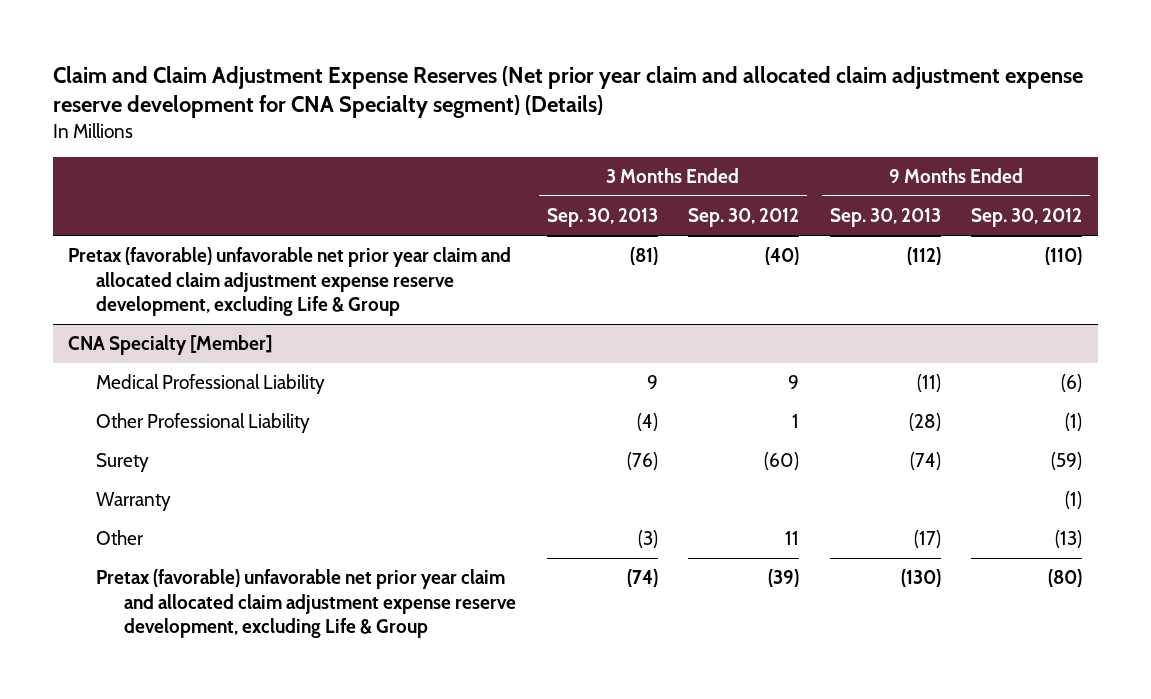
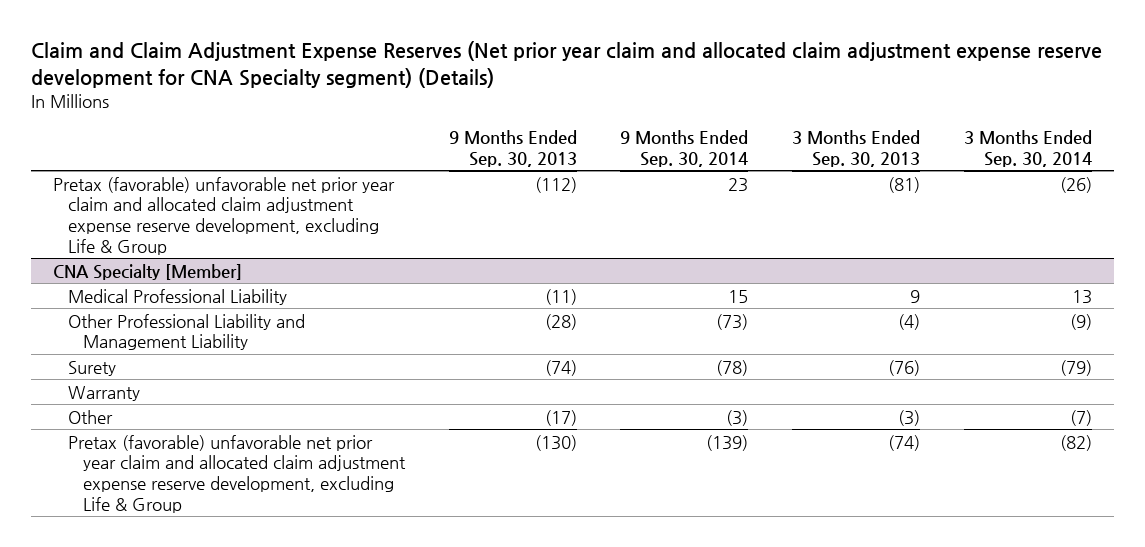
[688,208,800,228] Sep. 30, 2012 -> none
[971,208,1083,228] Sep. 30, 2012 -> none
none -> [620,129,749,167] 9 Months Ended Sep. 30, 2014
none -> [963,129,1092,167] 3 Months Ended Sep. 30, 2014
[96,413,311,434] Other Professional Liability -> [67,313,305,351] Other Professional Liability and Management Liability

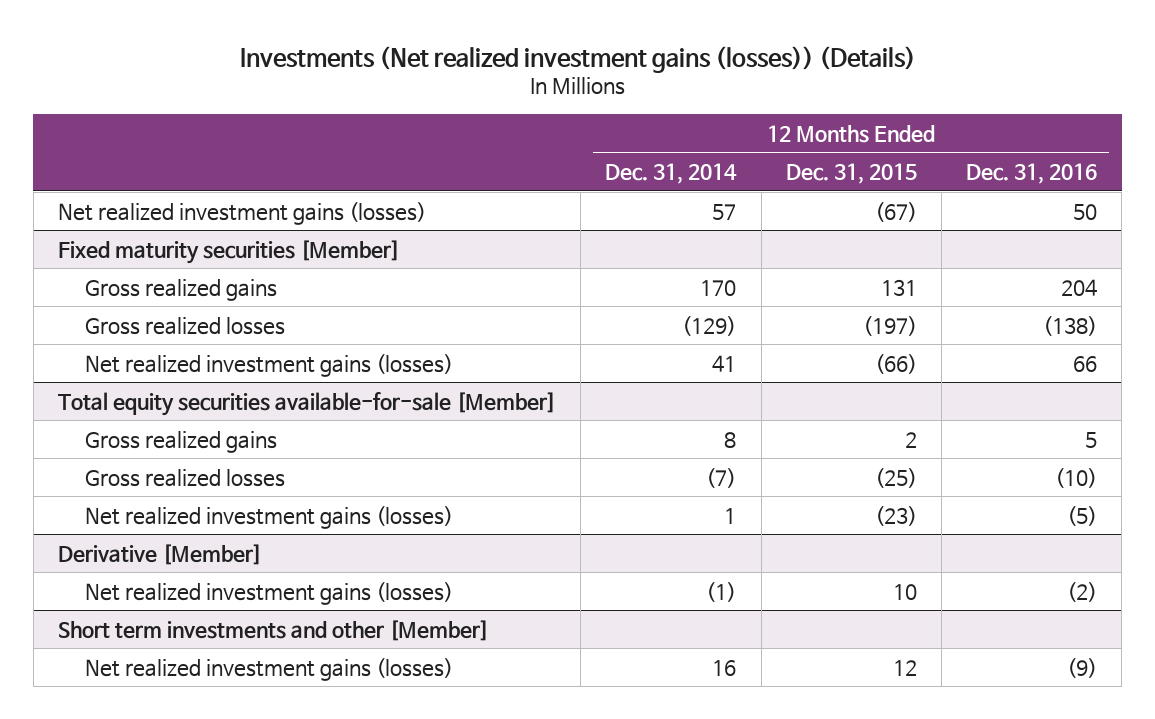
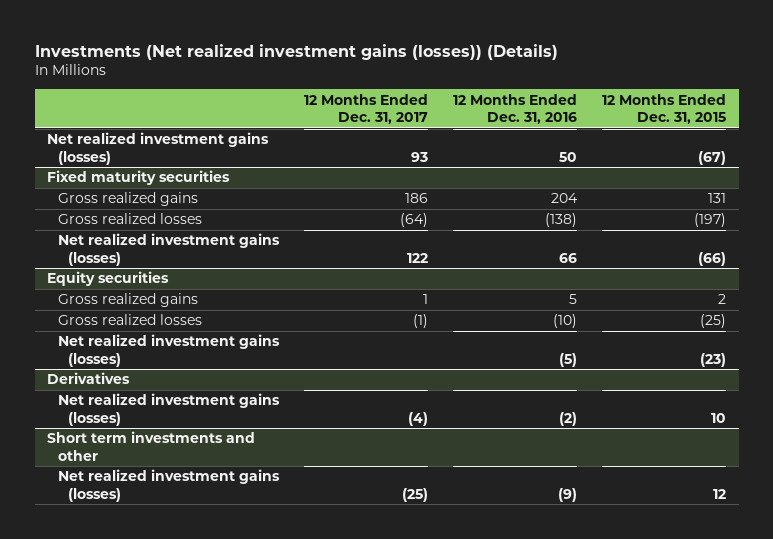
[605,163,738,185] Dec. 31, 2014 -> none
none -> [303,93,428,124] 12 Months Ended Dec. 31, 2017
[58,239,401,264] Fixed maturity securities [Member] -> [47,170,231,186] Fixed maturity securities
[58,391,557,416] Total equity securities available-for-sale [Member] -> [47,271,170,287] Equity securities
[58,543,263,565] Derivative [Member] -> [47,372,131,385] Derivatives
[58,619,490,641] Short term investments and other [Member] -> [47,431,256,461] Short term investments and other

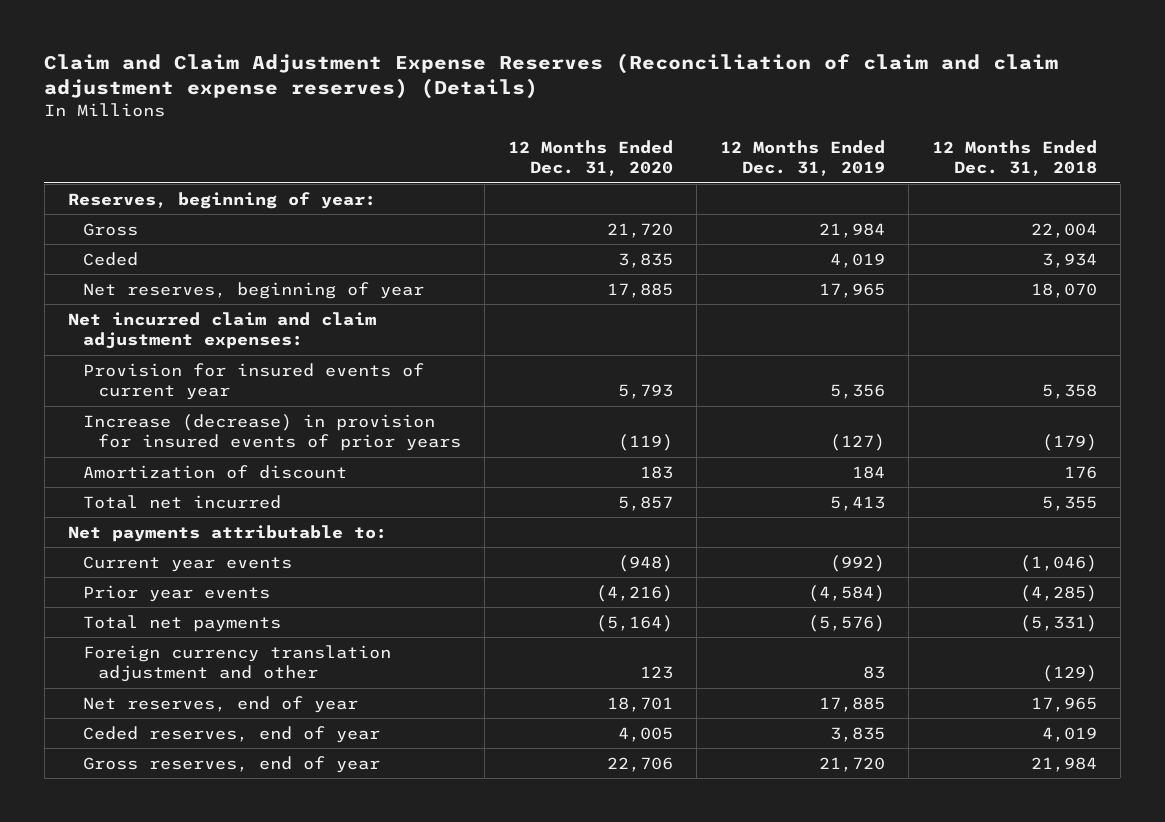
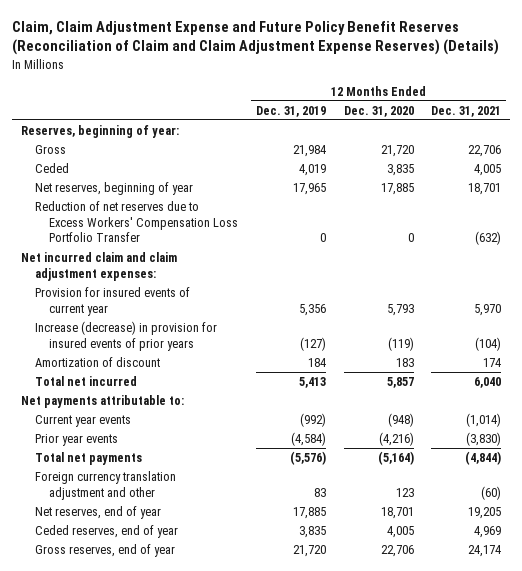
[44,53,1059,100] Claim and Claim Adjustment Expense Reserves (Reconciliation of claim and claim adjustment expense reserves) (Details) -> [11,20,499,56] Claim, Claim Adjustment Expense and Future Policy Benefit Reserves (Reconciliation of Claim and Claim Adjustment Expense Reserves) (Details)
[931,139,1097,177] 12 Months Ended Dec. 31, 2018 -> none
none -> [431,105,502,117] Dec. 31, 2021
none -> [34,201,238,243] Reduction of net reserves due to Excess Workers' Compensation Loss Portfolio Transfer

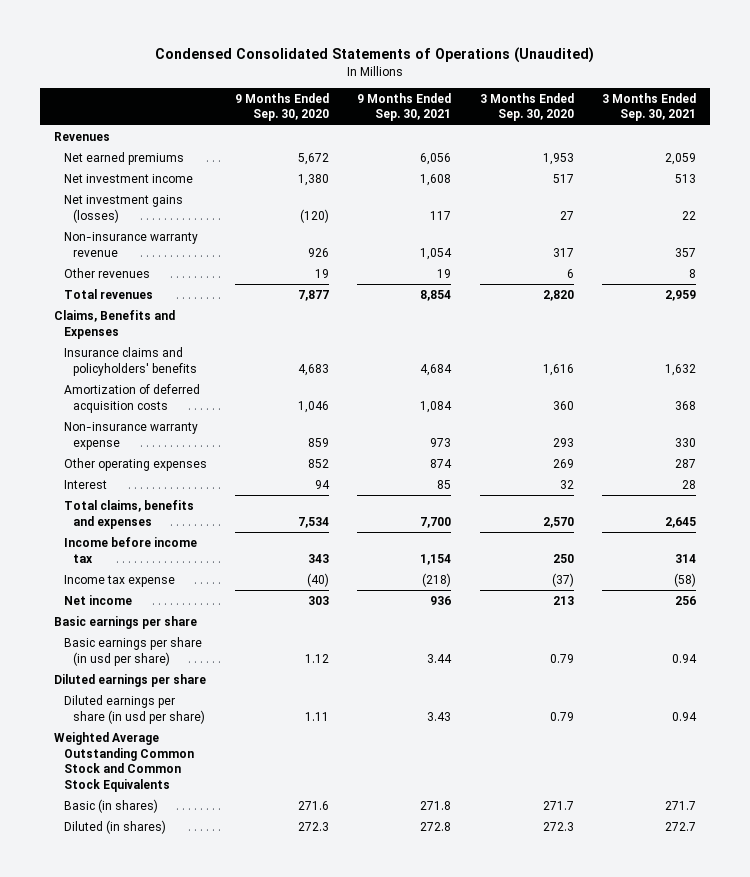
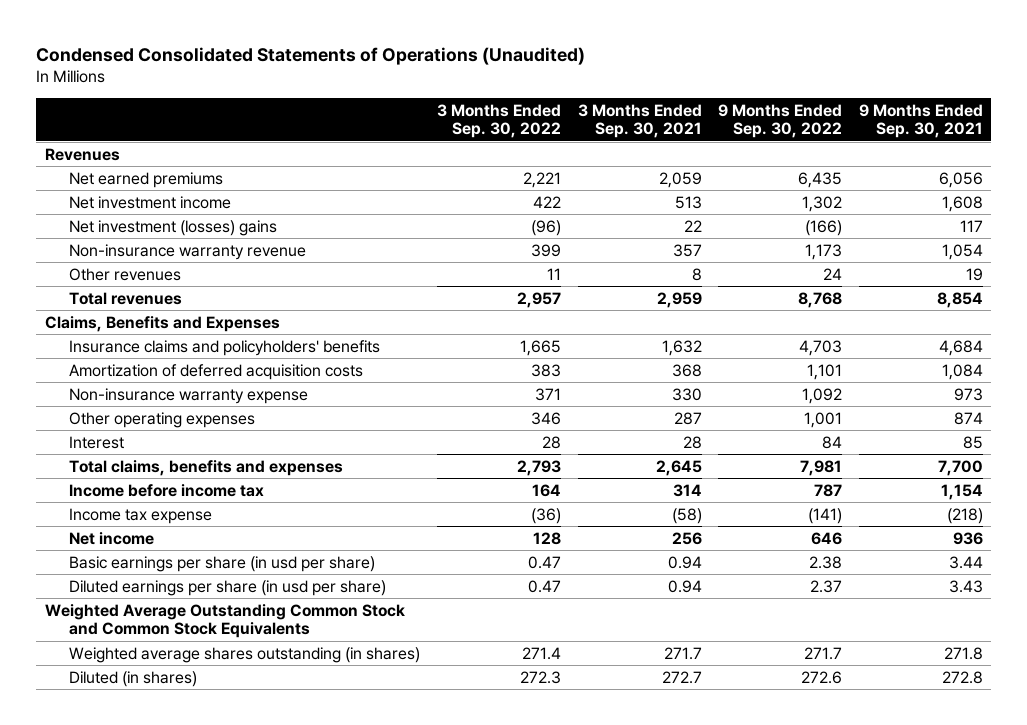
[234,92,329,122] 9 Months Ended Sep. 30, 2020 -> none
[479,92,574,122] 3 Months Ended Sep. 30, 2020 -> none
none -> [437,103,562,139] 3 Months Ended Sep. 30, 2022
none -> [718,103,843,139] 9 Months Ended Sep. 30, 2022
[63,194,183,223] Net investment gains (losses) -> [69,219,278,236] Net investment (losses) gains
[54,615,198,629] Basic earnings per share -> none
[54,673,207,687] Diluted earnings per share -> none
[63,798,158,813] Basic (in shares) -> [69,646,421,663] Weighted average shares outstanding (in shares)

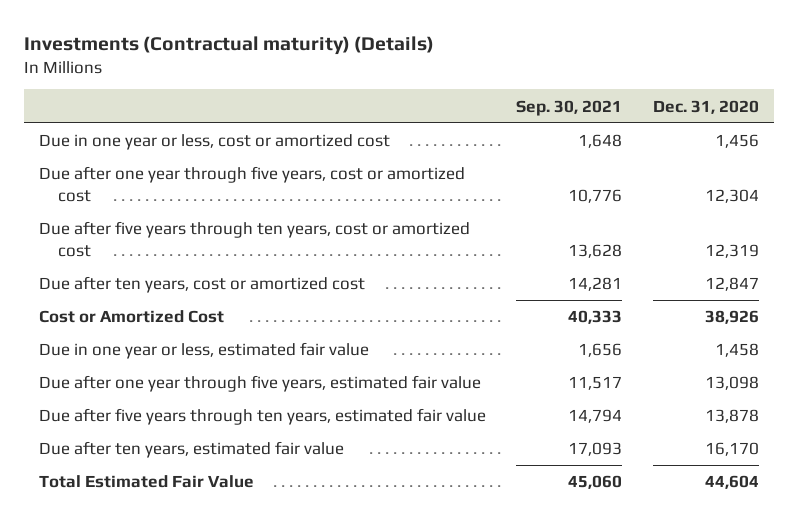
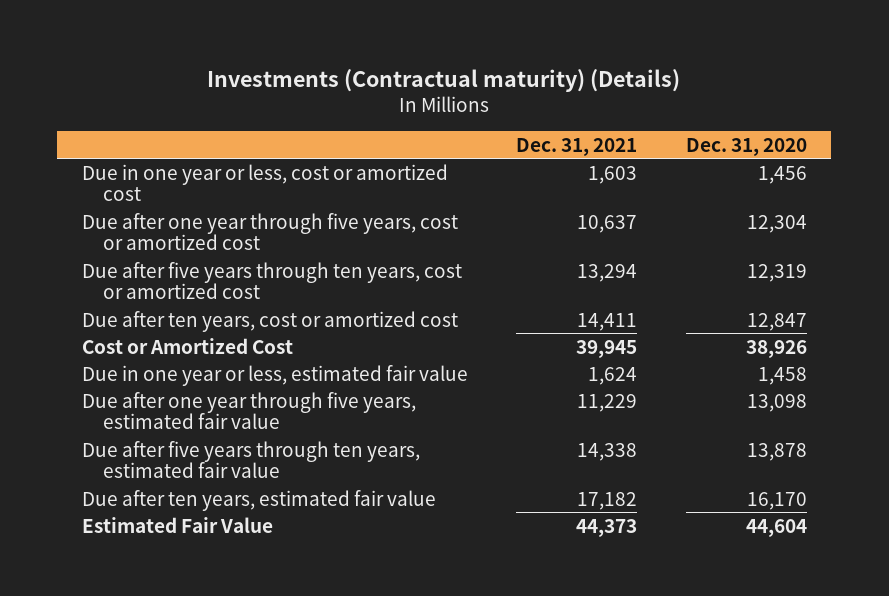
[516,99,623,116] Sep. 30, 2021 -> none
none -> [516,137,638,156] Dec. 31, 2021
[38,475,254,489] Total Estimated Fair Value -> [81,516,273,533] Estimated Fair Value

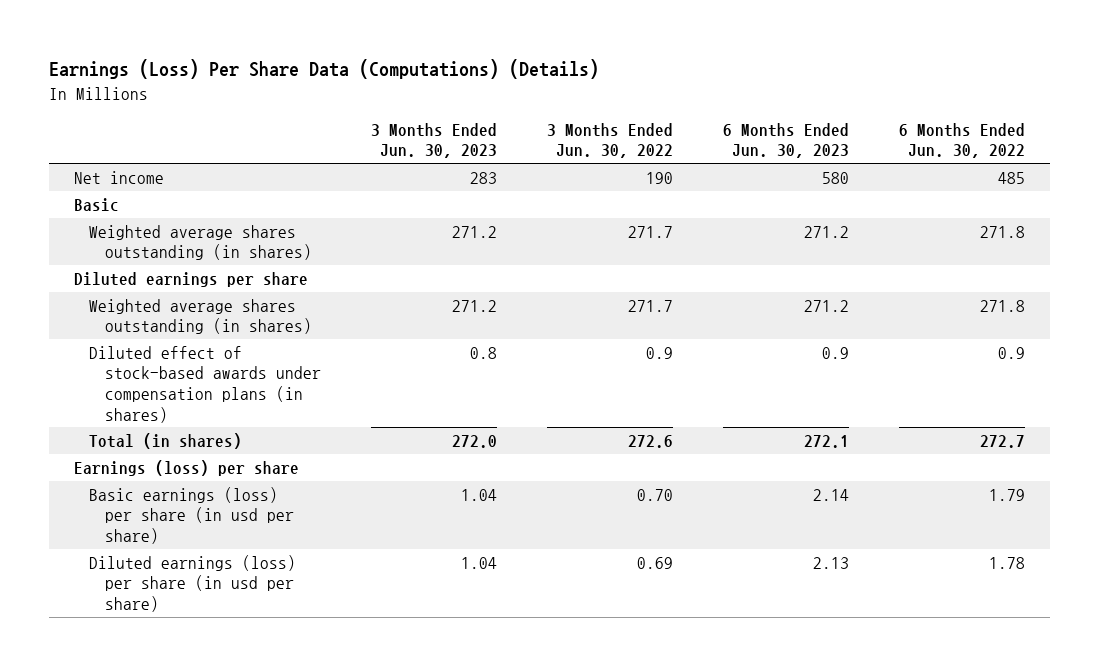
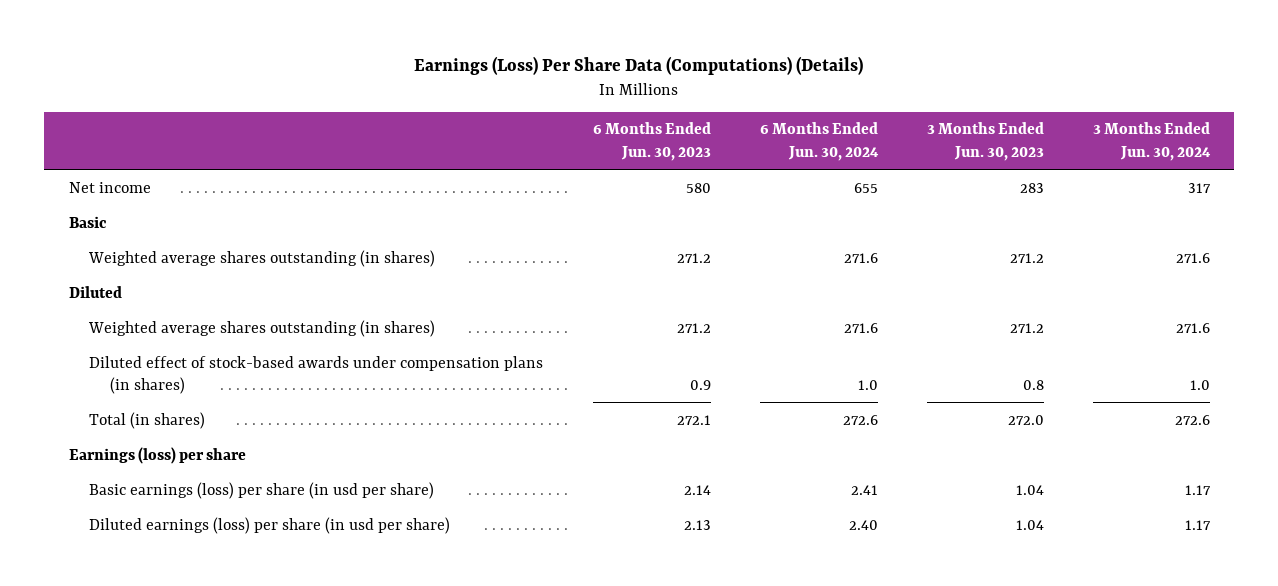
[547,122,674,159] 3 Months Ended Jun. 30, 2022 -> none
[899,122,1026,159] 6 Months Ended Jun. 30, 2022 -> none
none -> [759,122,879,161] 6 Months Ended Jun. 30, 2024
none -> [1092,122,1211,161] 3 Months Ended Jun. 30, 2024
[73,271,308,287] Diluted earnings per share -> [68,285,122,298] Diluted

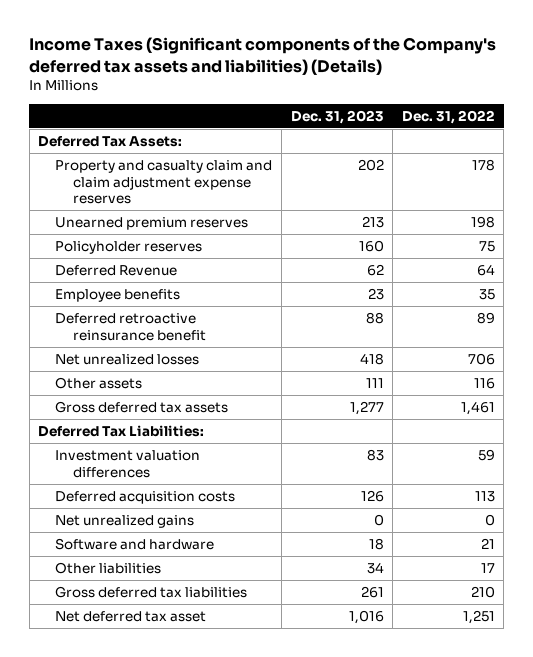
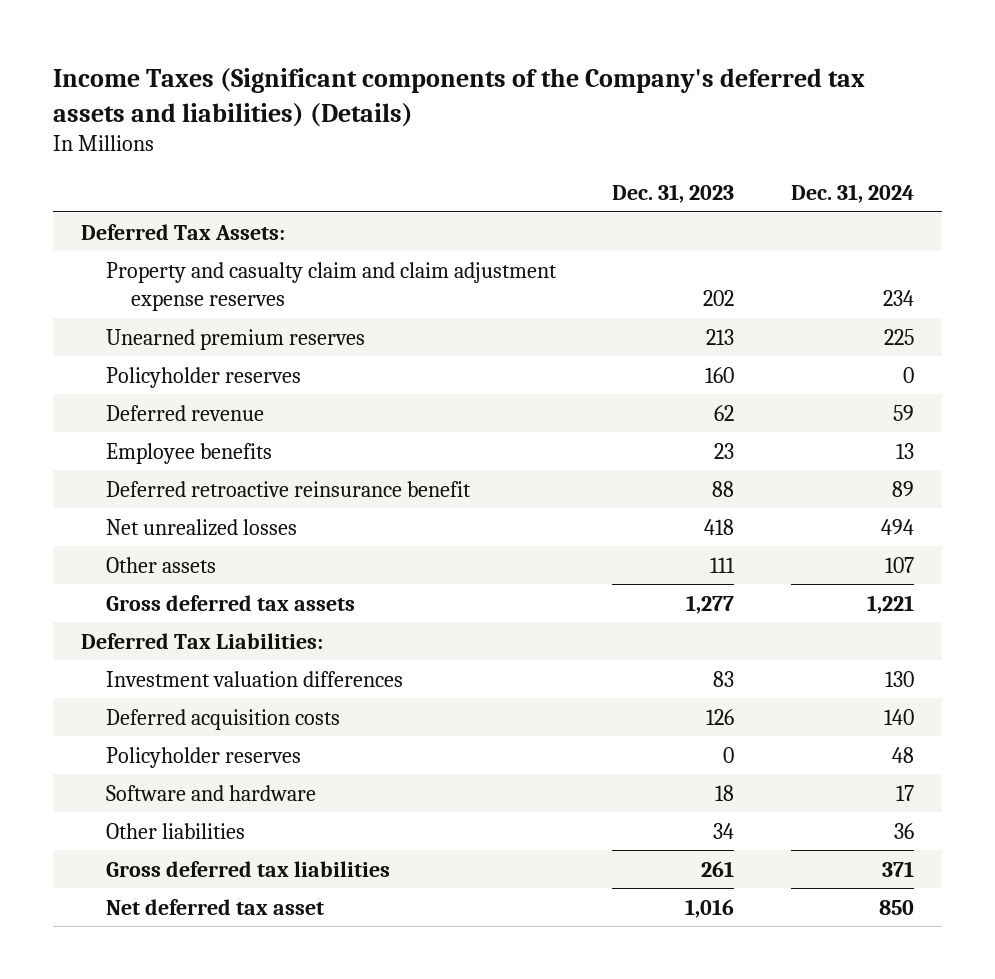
[401,109,495,124] Dec. 31, 2022 -> none
none -> [790,184,914,204] Dec. 31, 2024
[55,265,178,277] Deferred Revenue -> [106,404,265,421] Deferred revenue
[55,515,195,529] Net unrealized gains -> [106,746,302,768] Policyholder reserves

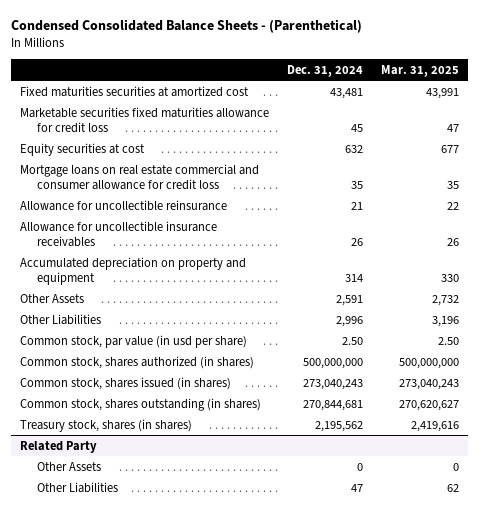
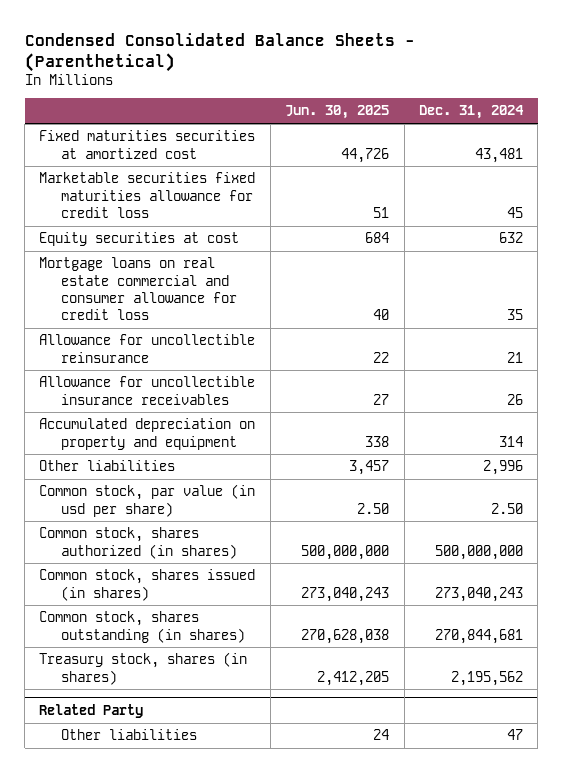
[381,64,460,77] Mar. 31, 2025 -> none
none -> [285,105,390,120] Jun. 30, 2025
[20,293,85,303] Other Assets -> none
[20,313,102,325] Other Liabilities -> [39,460,176,472] Other liabilities
[37,461,102,471] Other Assets -> none
[37,481,119,493] Other Liabilities -> [60,729,197,741] Other liabilities

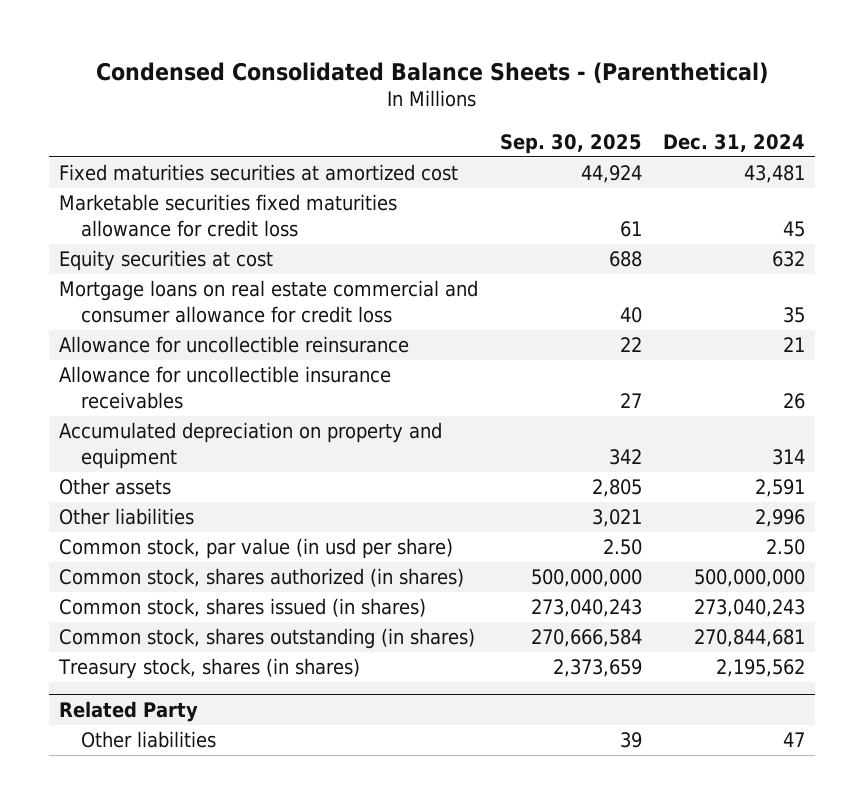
[285,105,390,120] Jun. 30, 2025 -> none
none -> [499,133,642,154] Sep. 30, 2025
none -> [59,478,172,496] Other assets

